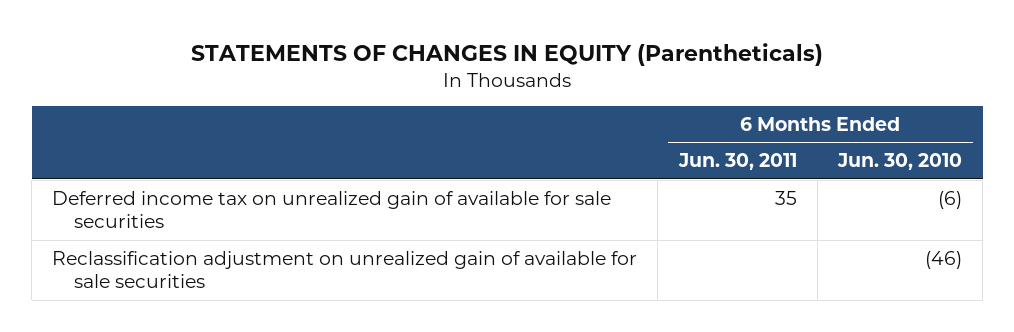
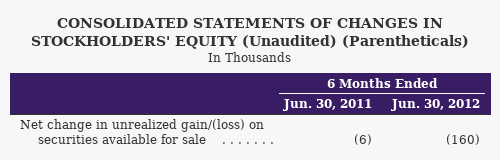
[191,43,824,67] STATEMENTS OF CHANGES IN EQUITY (Parentheticals) -> [31,17,470,49] CONSOLIDATED STATEMENTS OF CHANGES IN STOCKHOLDERS' EQUITY (Unaudited) (Parentheticals)
[837,153,963,171] Jun. 30, 2010 -> none
none -> [391,99,481,112] Jun. 30, 2012
[52,250,638,289] Reclassification adjustment on unrealized gain of available for sale securities -> none
[52,190,612,229] Deferred income tax on unrealized gain of available for sale securities -> [19,119,264,144] Net change in unrealized gain/(loss) on securities available for sale
[774,190,797,205] 35 -> [354,133,373,145] (6)

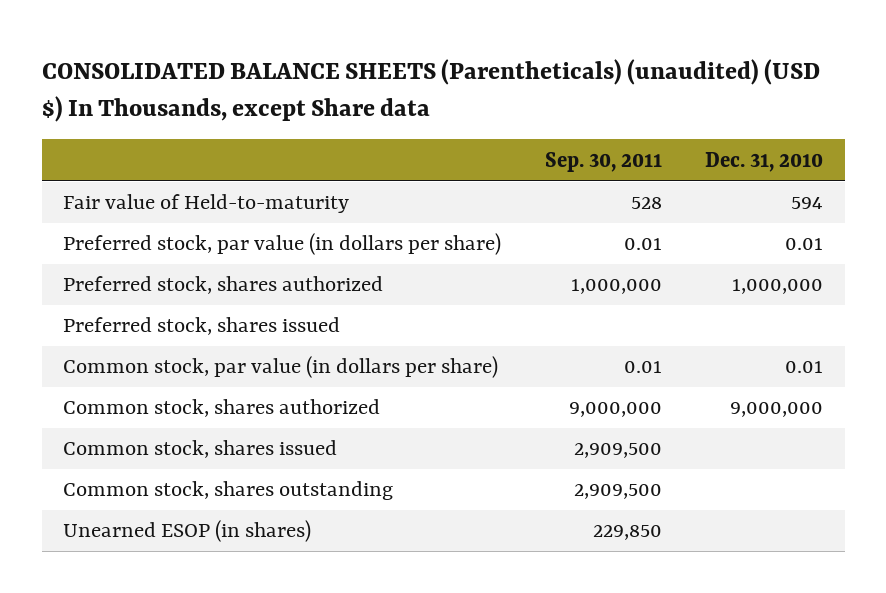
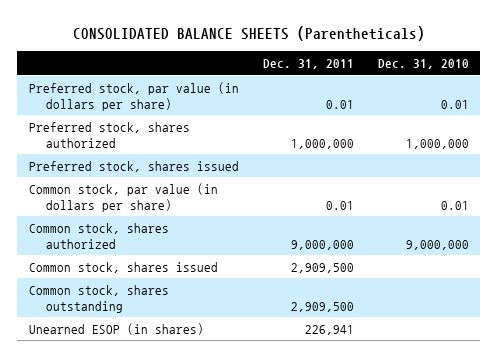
[41,58,820,122] CONSOLIDATED BALANCE SHEETS (Parentheticals) (unaudited) (USD $) In Thousands, except Share data -> [72,25,425,41] CONSOLIDATED BALANCE SHEETS (Parentheticals)
[544,151,662,172] Sep. 30, 2011 -> none
none -> [262,58,354,69] Dec. 31, 2011
[63,194,350,214] Fair value of Held-to-maturity -> none

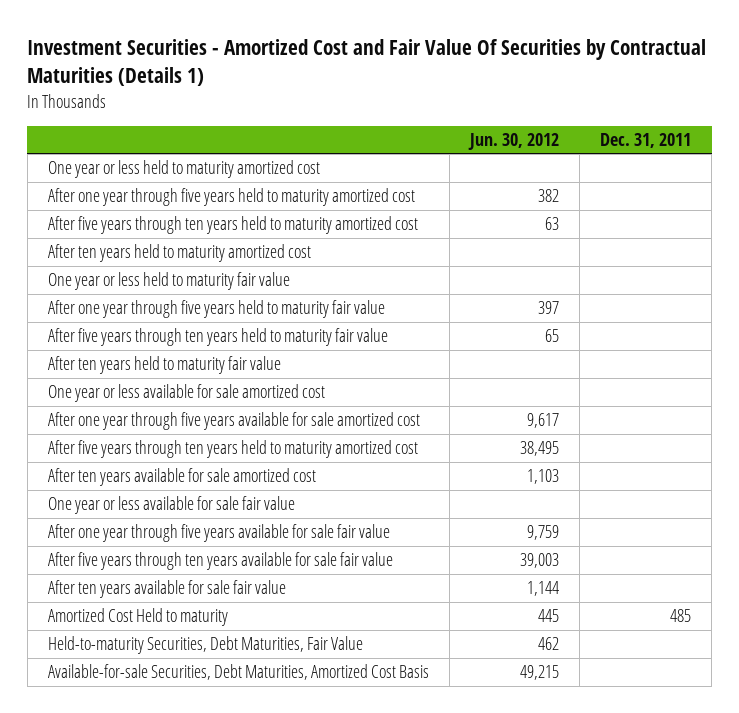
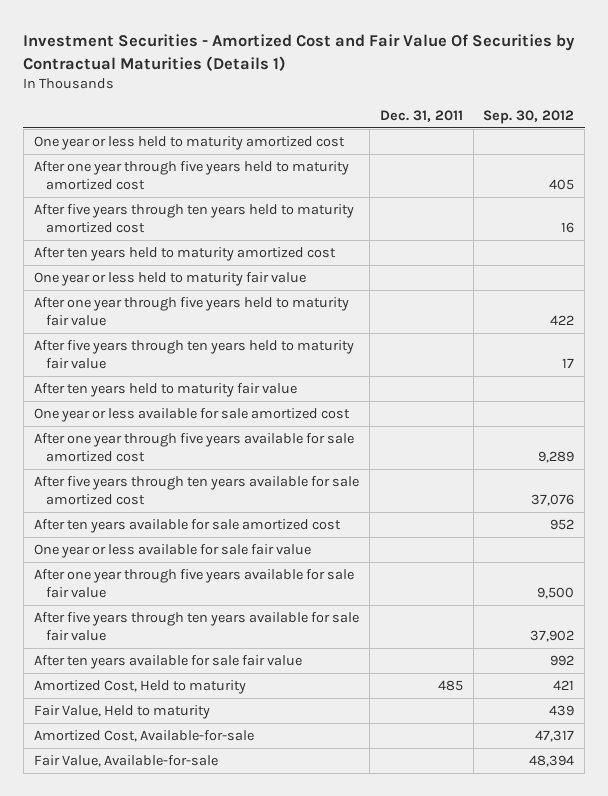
[467,132,559,150] Jun. 30, 2012 -> none
none -> [483,109,575,124] Sep. 30, 2012
[47,440,418,459] After five years through ten years held to maturity amortized cost -> [33,476,359,506] After five years through ten years available for sale amortized cost
[47,608,228,627] Amortized Cost Held to maturity -> [33,680,246,695] Amortized Cost, Held to maturity
[47,636,363,655] Held-to-maturity Securities, Debt Maturities, Fair Value -> [33,705,210,720] Fair Value, Held to maturity
[47,664,429,681] Available-for-sale Securities, Debt Maturities, Amortized Cost Basis -> [33,730,254,743] Amortized Cost, Available-for-sale
none -> [33,755,218,768] Fair Value, Available-for-sale

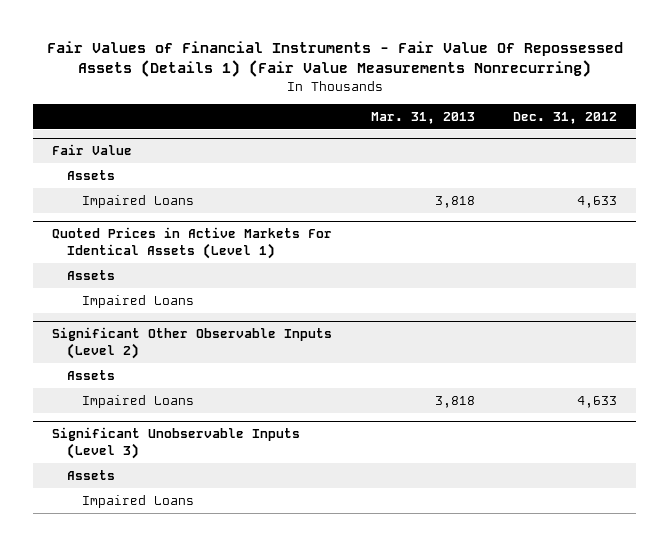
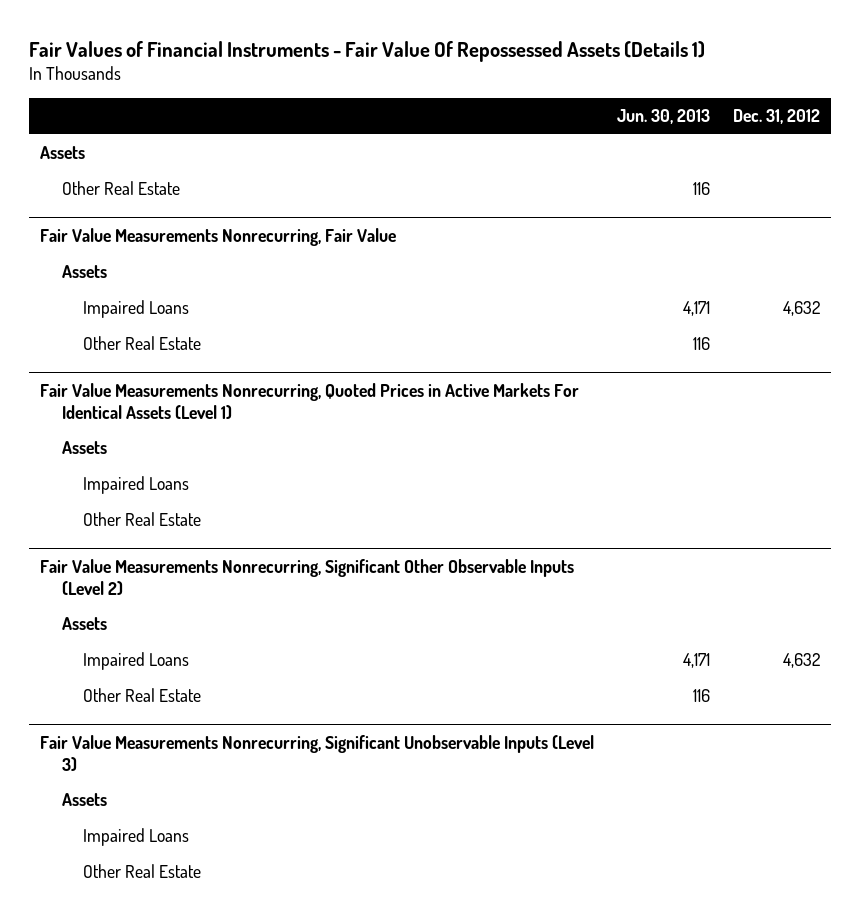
[46,41,623,78] Fair Values of Financial Instruments - Fair Value Of Repossessed Assets (Details 1) (Fair Value Measurements Nonrecurring) -> [29,40,706,62] Fair Values of Financial Instruments - Fair Value Of Repossessed Assets (Details 1)
[370,111,475,124] Mar. 31, 2013 -> none
none -> [617,109,711,125] Jun. 30, 2013
none -> [40,146,86,160] Assets
none -> [61,181,180,196] Other Real Estate
[52,144,133,156] Fair Value -> [40,228,397,247] Fair Value Measurements Nonrecurring, Fair Value
[576,196,617,209] 4,633 -> [782,301,820,317] 4,632
none -> [83,336,202,351] Other Real Estate
[52,227,333,260] Quoted Prices in Active Markets For Identical Assets (Level 1) -> [40,383,580,420] Fair Value Measurements Nonrecurring, Quoted Prices in Active Markets For Identical Assets (Level 1)
none -> [83,512,202,527] Other Real Estate
[52,327,333,360] Significant Other Observable Inputs (Level 2) -> [40,559,575,596] Fair Value Measurements Nonrecurring, Significant Other Observable Inputs (Level 2)
[576,396,617,409] 4,633 -> [782,653,820,669] 4,632
none -> [83,688,202,703] Other Real Estate
[52,427,301,460] Significant Unobservable Inputs (Level 3) -> [40,735,595,772] Fair Value Measurements Nonrecurring, Significant Unobservable Inputs (Level 3)
none -> [83,864,202,879] Other Real Estate

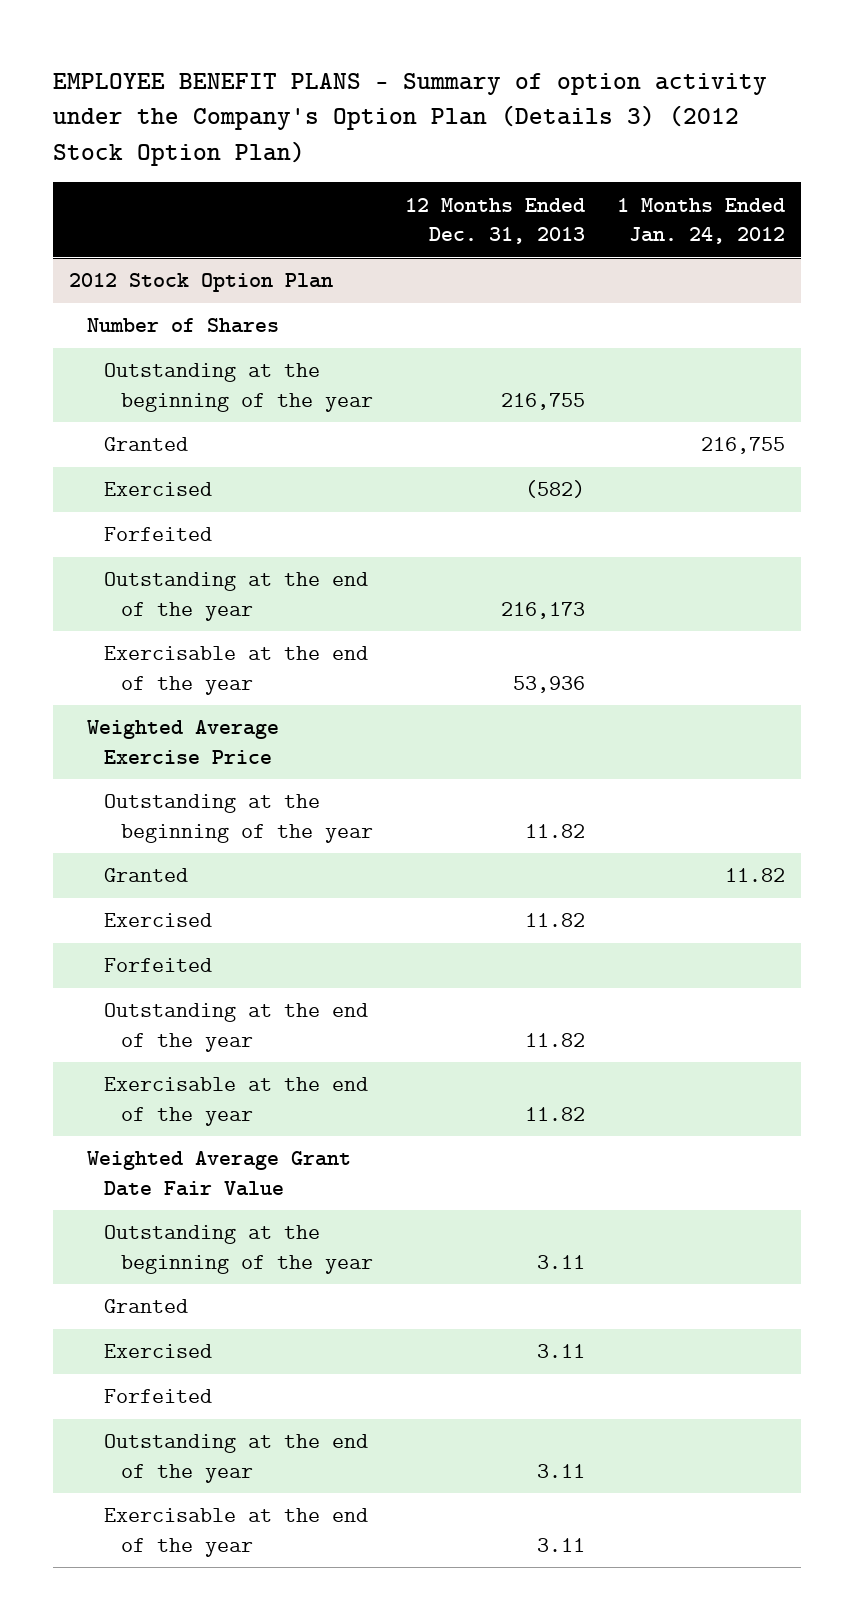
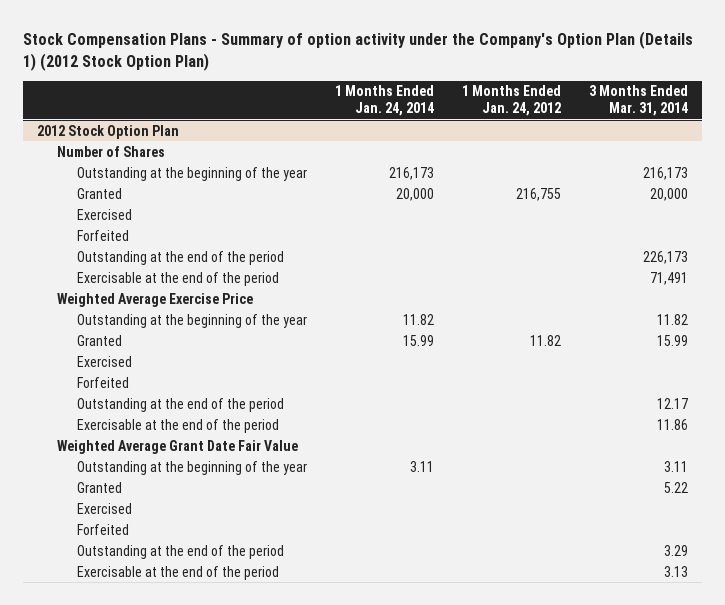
[53,72,768,166] EMPLOYEE BENEFIT PLANS - Summary of option activity under the Company's Option Plan (Details 3) (2012 Stock Option Plan) -> [22,30,693,71] Stock Compensation Plans - Summary of option activity under the Company's Option Plan (Details 1) (2012 Stock Option Plan)
[404,197,585,244] 12 Months Ended Dec. 31, 2013 -> none
none -> [335,85,435,117] 1 Months Ended Jan. 24, 2014
none -> [588,85,688,117] 3 Months Ended Mar. 31, 2014
[103,572,368,621] Outstanding at the end of the year -> [77,250,285,265] Outstanding at the end of the period
[103,646,368,695] Exercisable at the end of the year -> [77,271,280,286] Exercisable at the end of the period
[103,1003,368,1052] Outstanding at the end of the year -> [77,397,285,412] Outstanding at the end of the period
[103,1077,368,1126] Exercisable at the end of the year -> [77,418,280,433] Exercisable at the end of the period
[103,1434,368,1483] Outstanding at the end of the year -> [77,544,285,559] Outstanding at the end of the period
[103,1508,368,1557] Exercisable at the end of the year -> [77,565,280,580] Exercisable at the end of the period

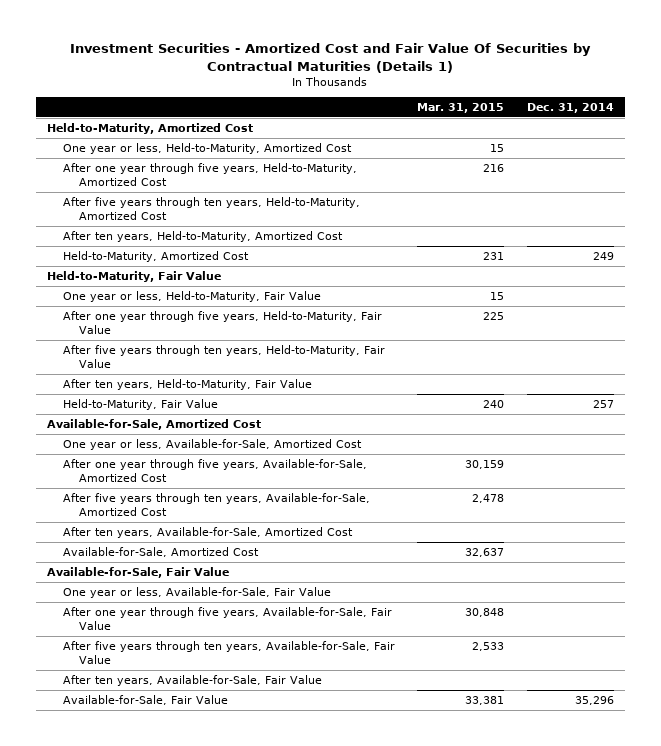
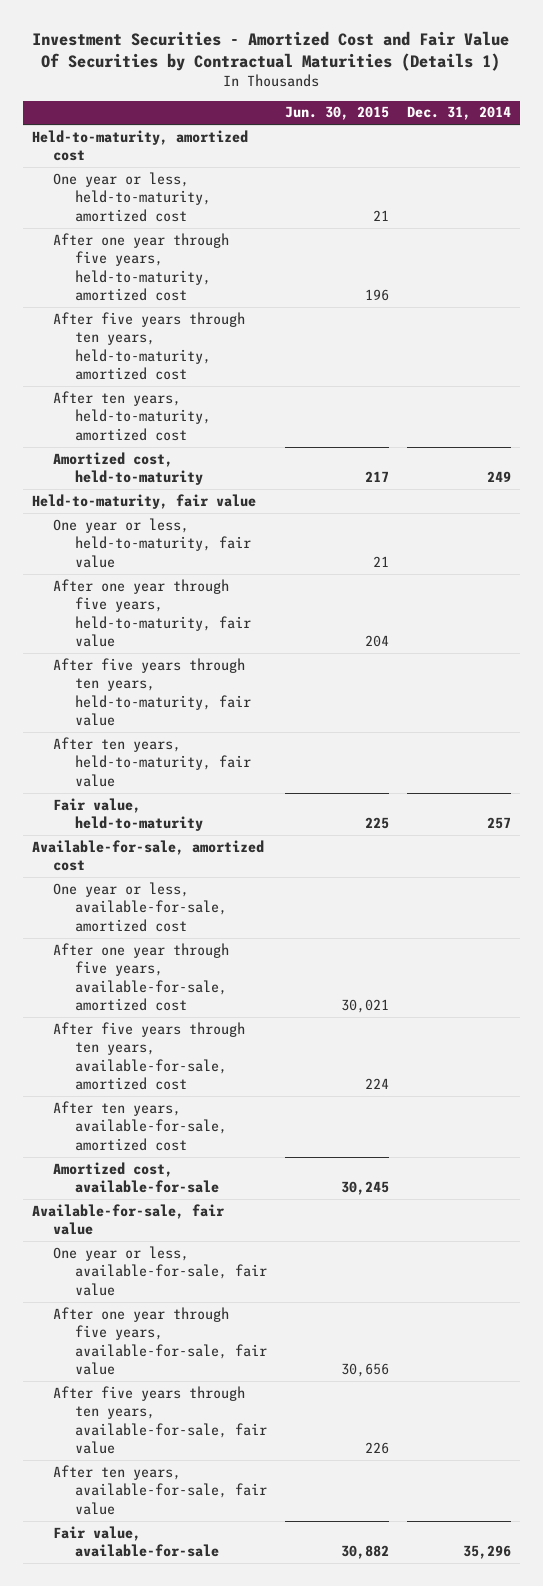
[417,102,505,113] Mar. 31, 2015 -> none
none -> [284,106,389,121] Jun. 30, 2015
[46,122,253,134] Held-to-Maturity, Amortized Cost -> [31,129,248,162] Held-to-maturity, amortized cost
[63,142,353,154] One year or less, Held-to-Maturity, Amortized Cost -> [53,171,211,222] One year or less, held-to-maturity, amortized cost
[63,162,358,187] After one year through five years, Held-to-Maturity, Amortized Cost -> [53,232,230,302] After one year through five years, held-to-maturity, amortized cost
[63,196,361,221] After five years through ten years, Held-to-Maturity, Amortized Cost -> [53,311,246,381] After five years through ten years, held-to-maturity, amortized cost
[63,230,344,242] After ten years, Held-to-Maturity, Amortized Cost -> [53,390,211,441] After ten years, held-to-maturity, amortized cost
[63,250,250,262] Held-to-Maturity, Amortized Cost -> [53,451,203,486] Amortized cost, held-to-maturity
[46,270,221,282] Held-to-Maturity, Fair Value -> [31,493,256,509] Held-to-maturity, fair value
[63,290,322,302] One year or less, Held-to-Maturity, Fair Value -> [53,517,251,568] One year or less, held-to-maturity, fair value
[63,310,383,335] After one year through five years, Held-to-Maturity, Fair Value -> [53,578,251,648] After one year through five years, held-to-maturity, fair value
[63,344,386,369] After five years through ten years, Held-to-Maturity, Fair Value -> [53,657,251,727] After five years through ten years, held-to-maturity, fair value
[63,378,313,390] After ten years, Held-to-Maturity, Fair Value -> [53,736,251,787] After ten years, held-to-maturity, fair value
[63,398,219,410] Held-to-Maturity, Fair Value -> [53,797,203,832] Fair value, held-to-maturity
[46,418,261,430] Available-for-Sale, Amortized Cost -> [31,839,264,872] Available-for-sale, amortized cost
[63,438,363,450] One year or less, Available-for-Sale, Amortized Cost -> [53,881,227,932] One year or less, available-for-sale, amortized cost
[63,458,368,483] After one year through five years, Available-for-Sale, Amortized Cost -> [53,942,230,1012] After one year through five years, available-for-sale, amortized cost
[63,492,371,517] After five years through ten years, Available-for-Sale, Amortized Cost -> [53,1021,246,1091] After five years through ten years, available-for-sale, amortized cost
[63,526,354,538] After ten years, Available-for-Sale, Amortized Cost -> [53,1100,227,1151] After ten years, available-for-sale, amortized cost
[63,546,260,557] Available-for-Sale, Amortized Cost -> [53,1161,219,1194] Amortized cost, available-for-sale
[46,566,229,578] Available-for-Sale, Fair Value -> [31,1203,225,1236] Available-for-sale, fair value
[63,586,332,598] One year or less, Available-for-Sale, Fair Value -> [53,1245,267,1296] One year or less, available-for-sale, fair value
[63,606,393,631] After one year through five years, Available-for-Sale, Fair Value -> [53,1306,267,1376] After one year through five years, available-for-sale, fair value
[63,640,396,665] After five years through ten years, Available-for-Sale, Fair Value -> [53,1385,267,1455] After five years through ten years, available-for-sale, fair value
[63,674,323,686] After ten years, Available-for-Sale, Fair Value -> [53,1464,267,1515] After ten years, available-for-sale, fair value
[63,694,229,705] Available-for-Sale, Fair Value -> [53,1525,219,1558] Fair value, available-for-sale

